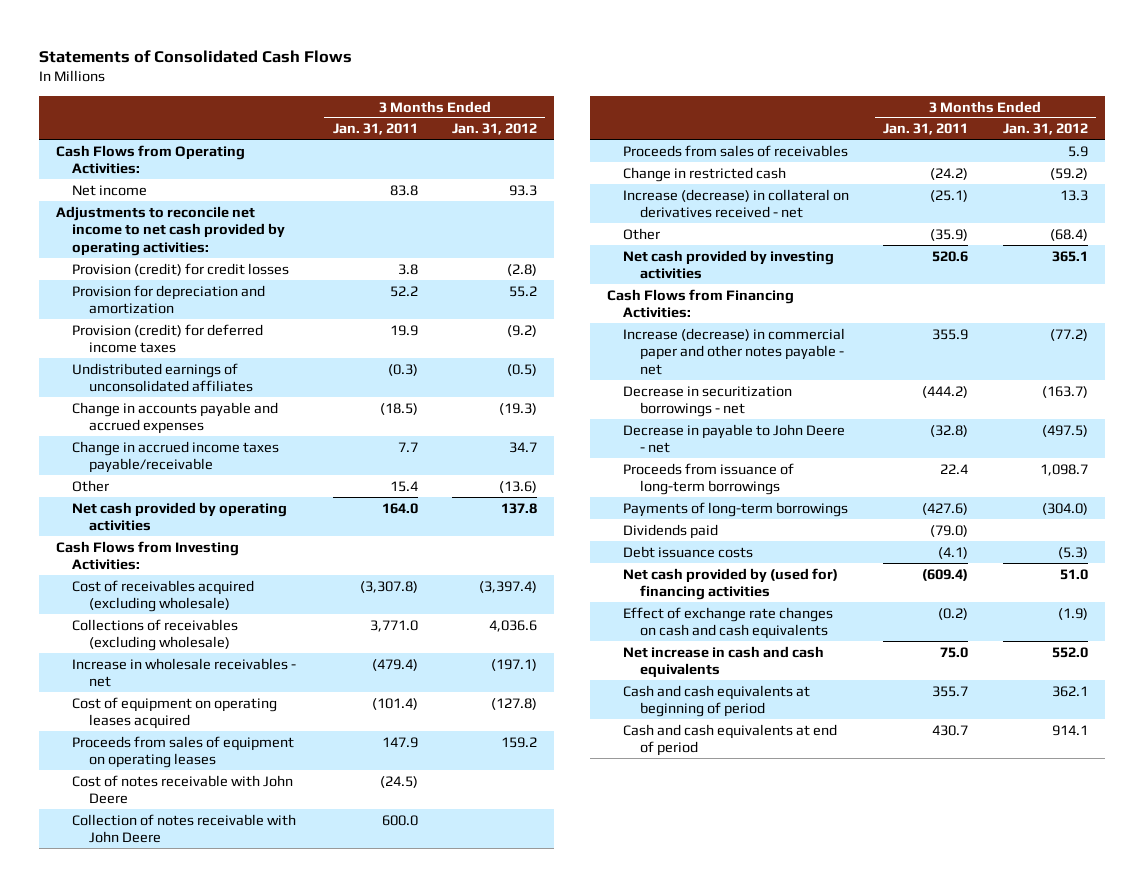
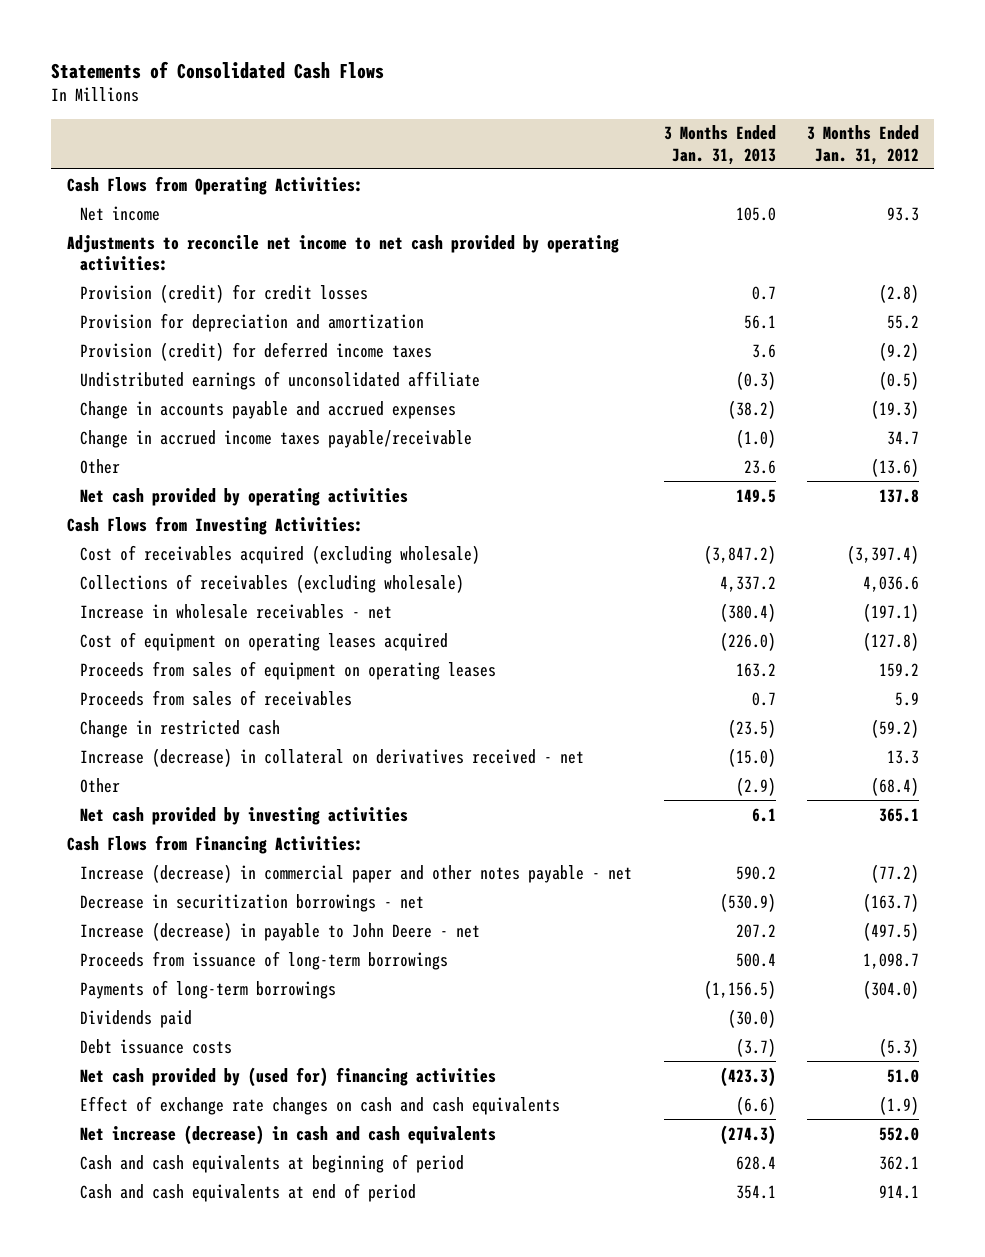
[332,123,418,136] Jan. 31, 2011 -> none
none -> [663,125,776,165] 3 Months Ended Jan. 31, 2013
[72,362,253,393] Undistributed earnings of unconsolidated affiliates -> [80,370,481,390] Undistributed earnings of unconsolidated affiliate
[72,774,294,805] Cost of notes receivable with John Deere -> none
[72,813,297,844] Collection of notes receivable with John Deere -> none
[623,423,846,454] Decrease in payable to John Deere - net -> [80,921,481,941] Increase (decrease) in payable to John Deere - net
[623,645,825,679] Net increase in cash and cash equivalents -> [80,1124,497,1145] Net increase (decrease) in cash and cash equivalents

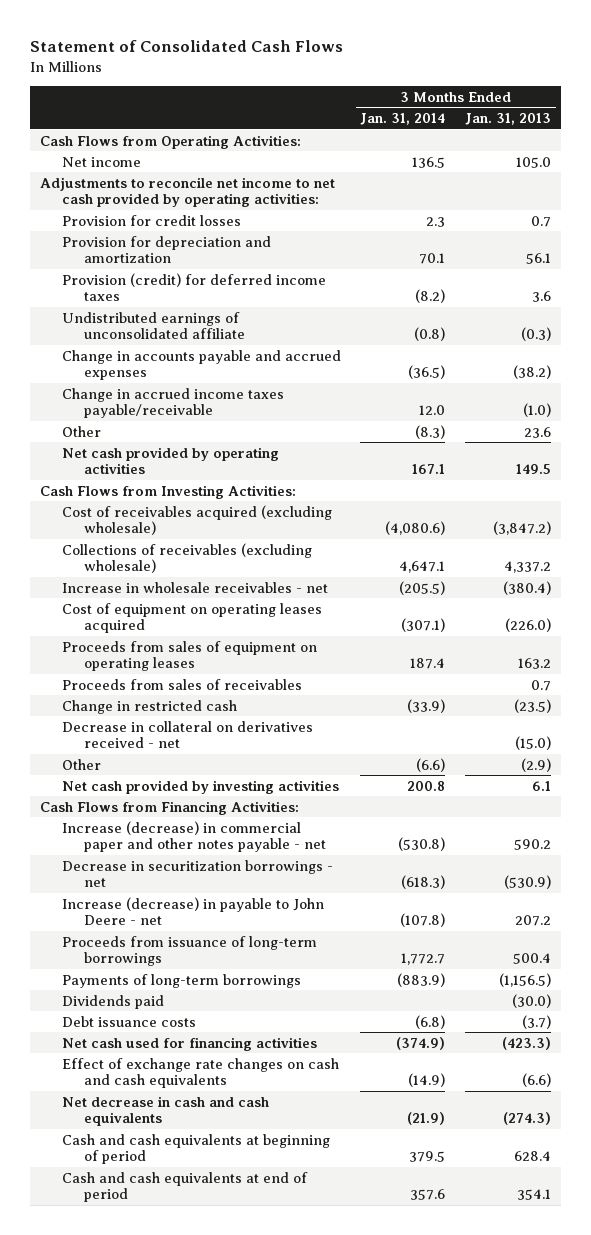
[51,60,385,79] Statements of Consolidated Cash Flows -> [30,40,344,53] Statement of Consolidated Cash Flows
[806,125,919,165] 3 Months Ended Jan. 31, 2012 -> none
none -> [360,112,446,125] Jan. 31, 2014
[80,283,369,303] Provision (credit) for credit losses -> [62,214,242,226] Provision for credit losses
[80,747,585,767] Increase (decrease) in collateral on derivatives received - net -> [62,720,314,749] Decrease in collateral on derivatives received - net
[80,1066,497,1087] Net cash provided by (used for) financing activities -> [62,1036,318,1051] Net cash used for financing activities
[80,1124,497,1145] Net increase (decrease) in cash and cash equivalents -> [62,1095,270,1127] Net decrease in cash and cash equivalents

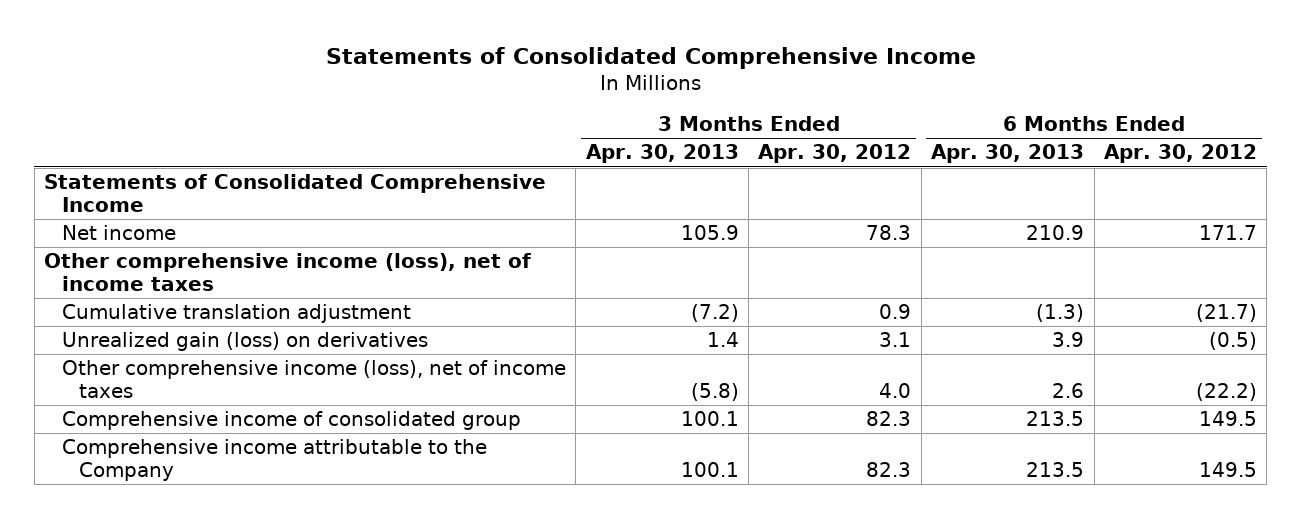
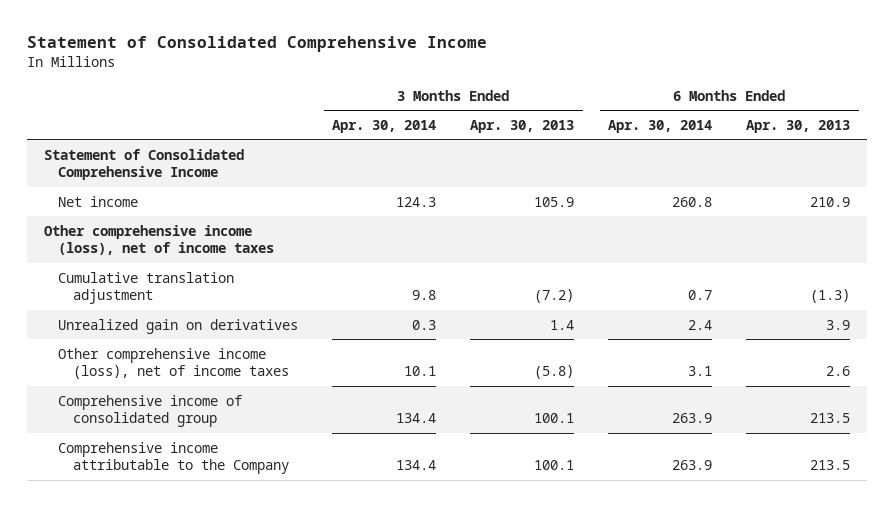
[325,47,976,70] Statements of Consolidated Comprehensive Income -> [26,36,487,53] Statement of Consolidated Comprehensive Income
[758,144,912,164] Apr. 30, 2012 -> none
[1103,144,1257,164] Apr. 30, 2012 -> none
none -> [332,119,437,133] Apr. 30, 2014
none -> [608,119,713,133] Apr. 30, 2014
[44,174,547,212] Statements of Consolidated Comprehensive Income -> [43,148,244,181] Statement of Consolidated Comprehensive Income
[61,332,428,352] Unrealized gain (loss) on derivatives -> [58,318,299,334] Unrealized gain on derivatives

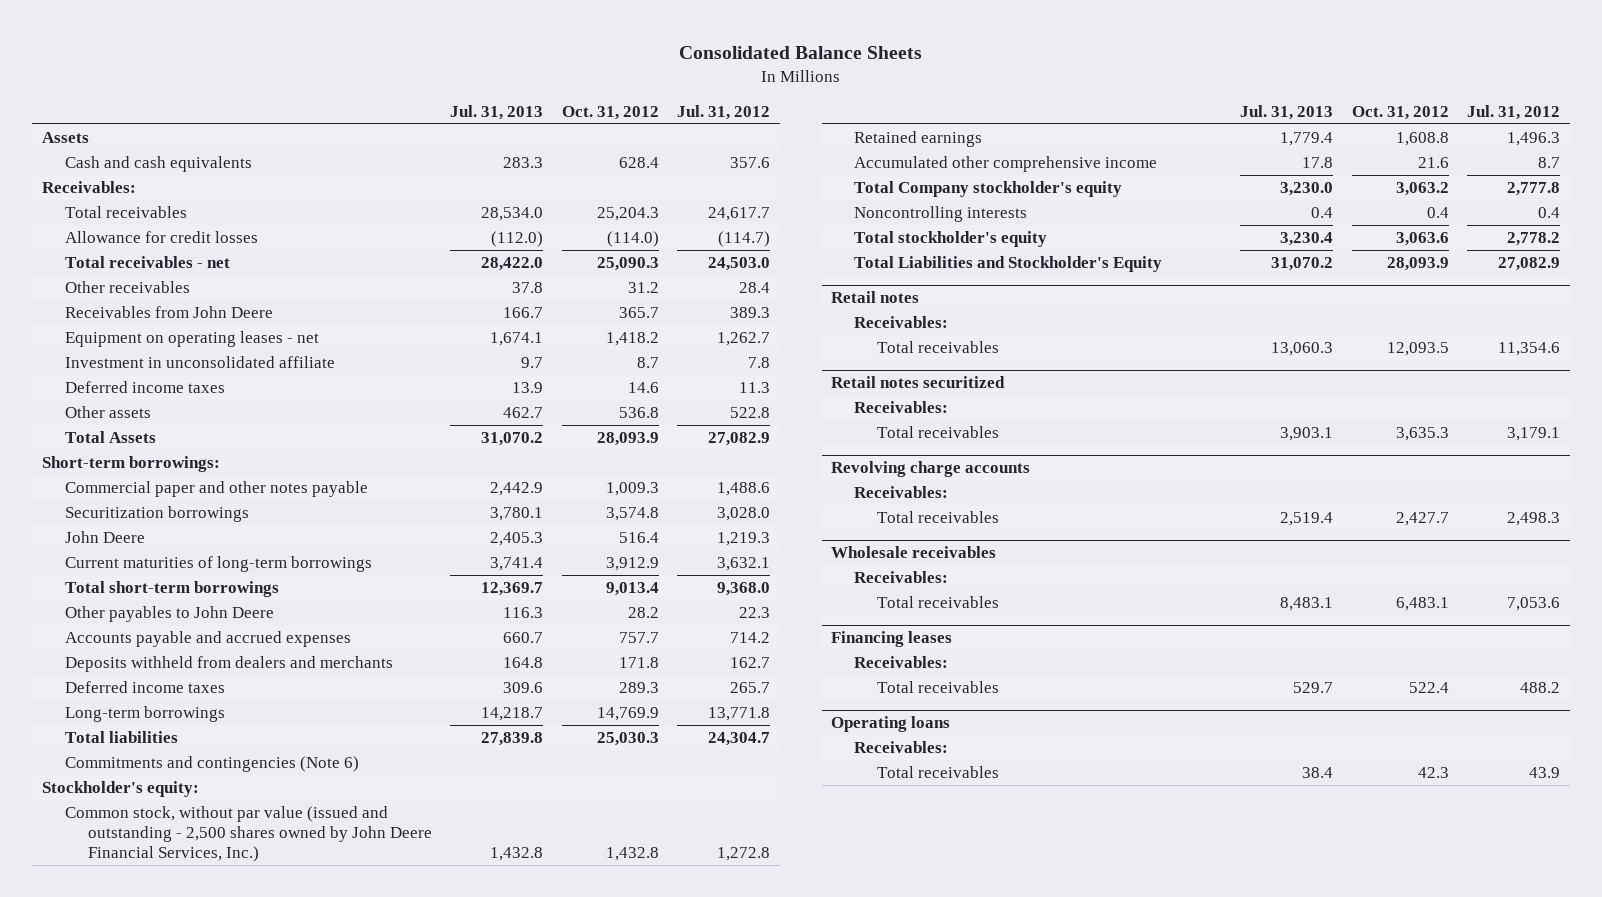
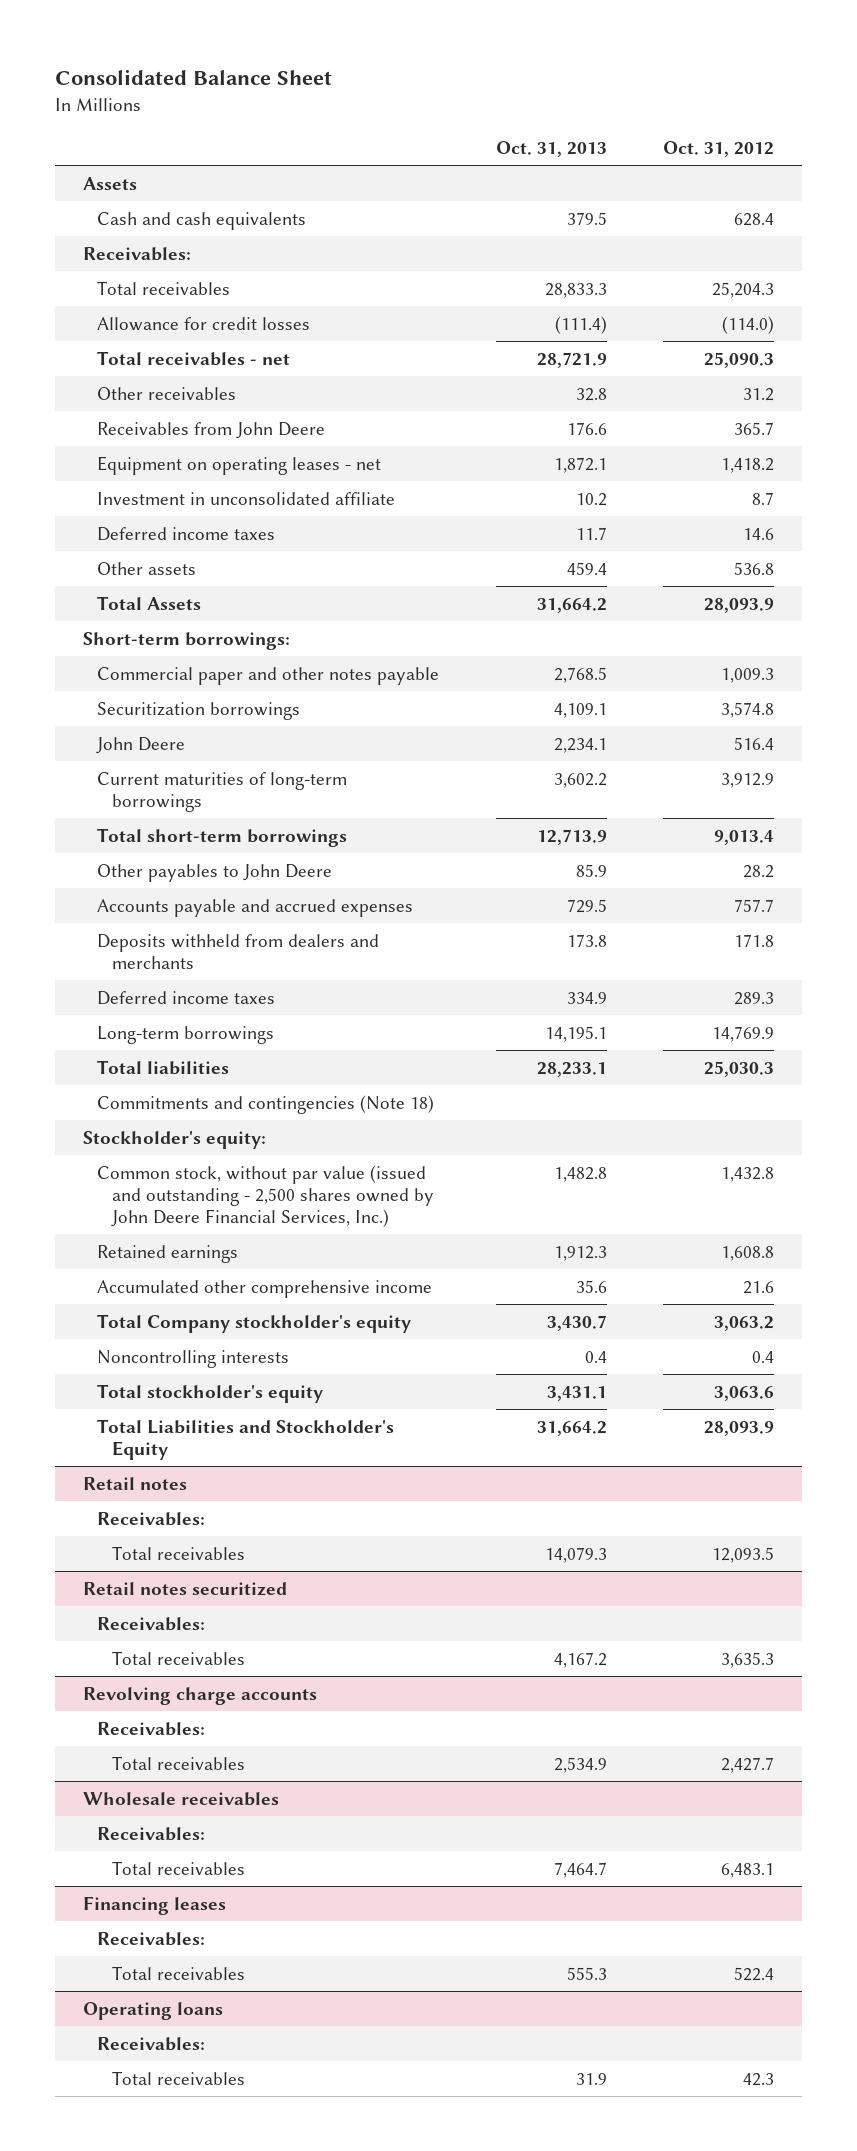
[678,45,922,59] Consolidated Balance Sheets -> [55,68,333,85] Consolidated Balance Sheet
[450,104,544,120] Jul. 31, 2013 -> none
[677,104,771,120] Jul. 31, 2012 -> none
none -> [495,140,607,157] Oct. 31, 2013
[64,755,359,772] Commitments and contingencies (Note 6) -> [97,1094,435,1114] Commitments and contingencies (Note 18)

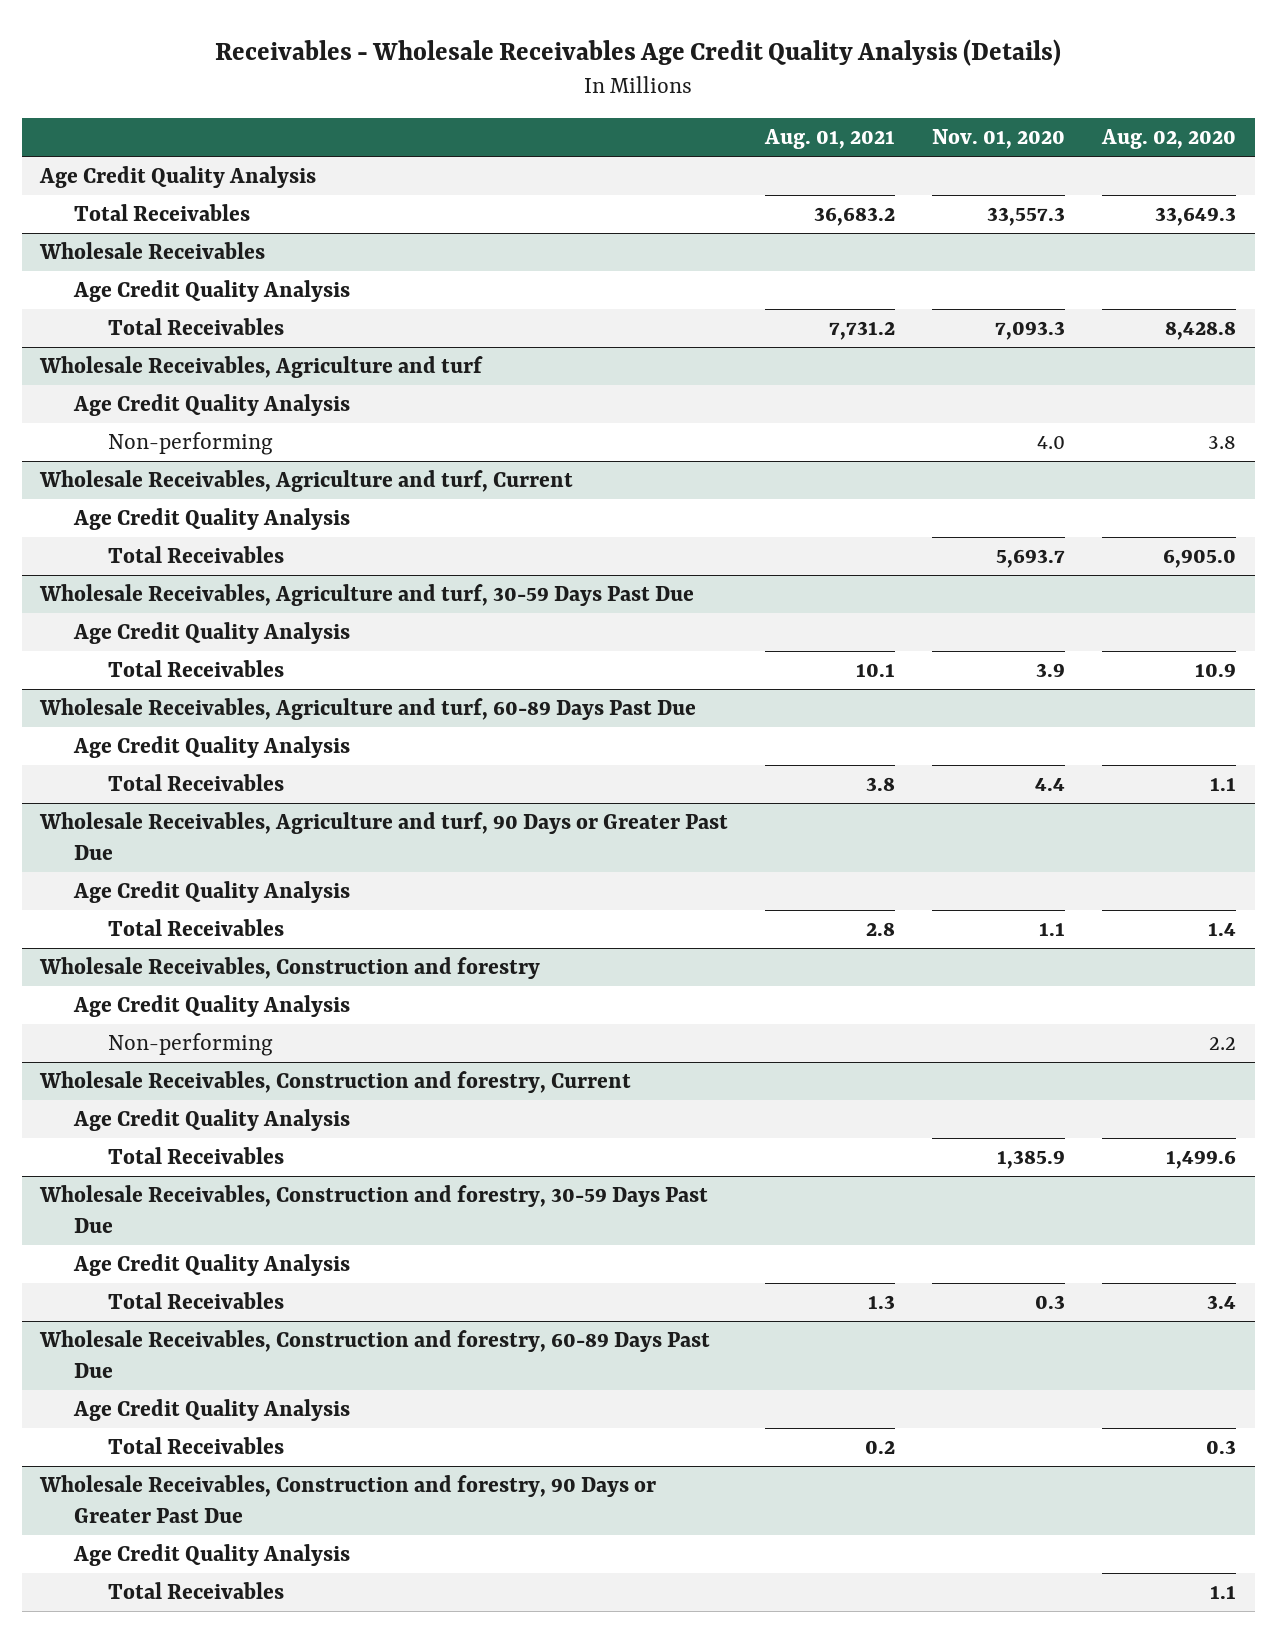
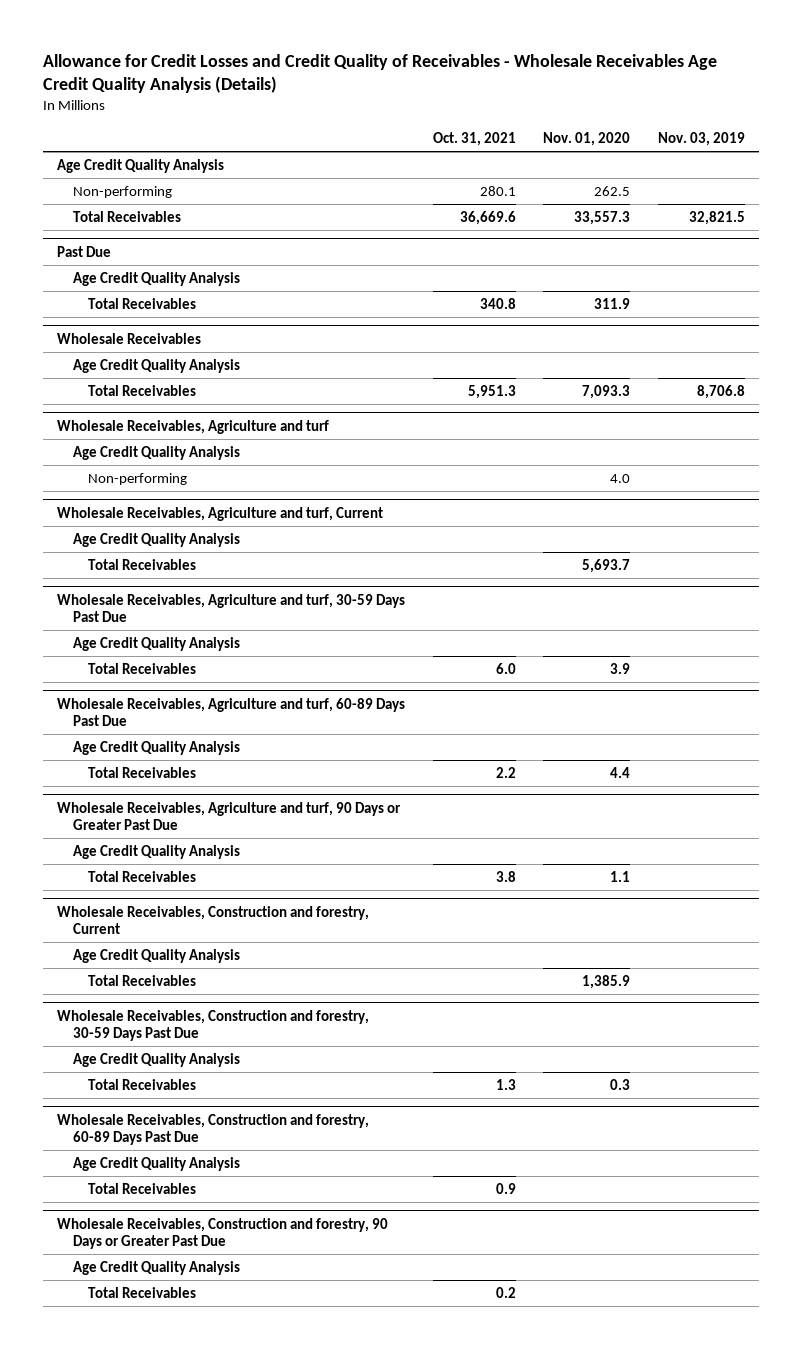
[215,38,1062,66] Receivables - Wholesale Receivables Age Credit Quality Analysis (Details) -> [43,53,718,94] Allowance for Credit Losses and Credit Quality of Receivables - Wholesale Receivables Age Credit Quality Analysis (Details)
[764,128,896,149] Aug. 01, 2021 -> none
[1101,128,1237,149] Aug. 02, 2020 -> none
none -> [432,132,516,147] Oct. 31, 2021
none -> [657,132,745,147] Nov. 03, 2019
none -> [72,185,172,198] Non-performing
none -> [57,245,112,257] Past Due
none -> [72,271,240,286] Age Credit Quality Analysis
none -> [87,297,196,309] Total Receivables
[39,957,541,980] Wholesale Receivables, Construction and forestry -> none
[73,995,351,1018] Age Credit Quality Analysis -> none
[108,1033,274,1057] Non-performing -> none

